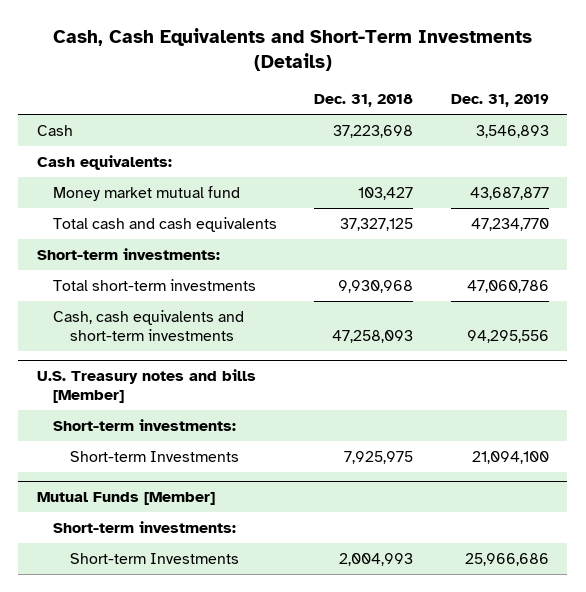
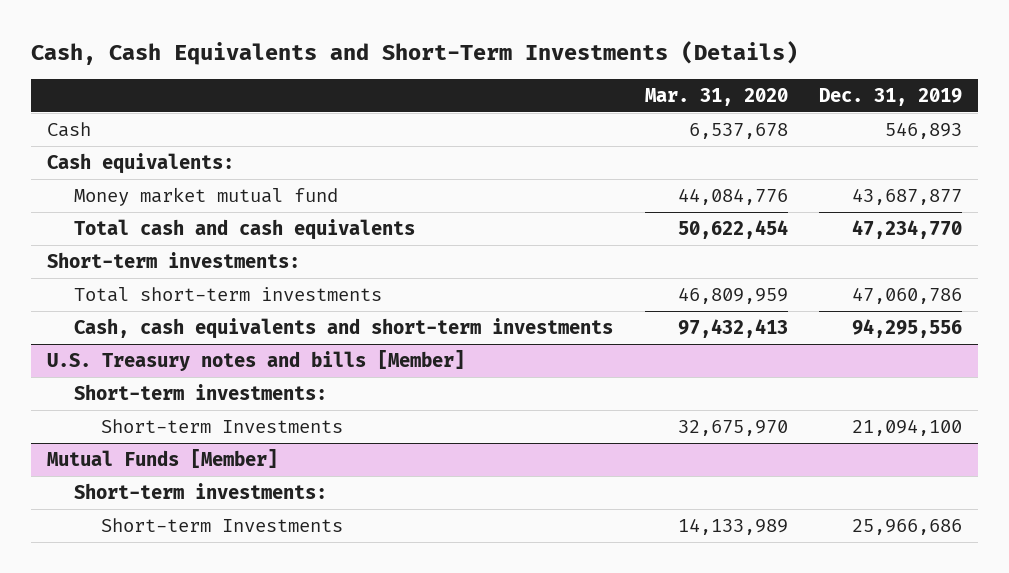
[314,94,414,108] Dec. 31, 2018 -> none
none -> [644,87,788,106] Mar. 31, 2020
[475,124,549,138] 3,546,893 -> [884,121,962,139] 546,893

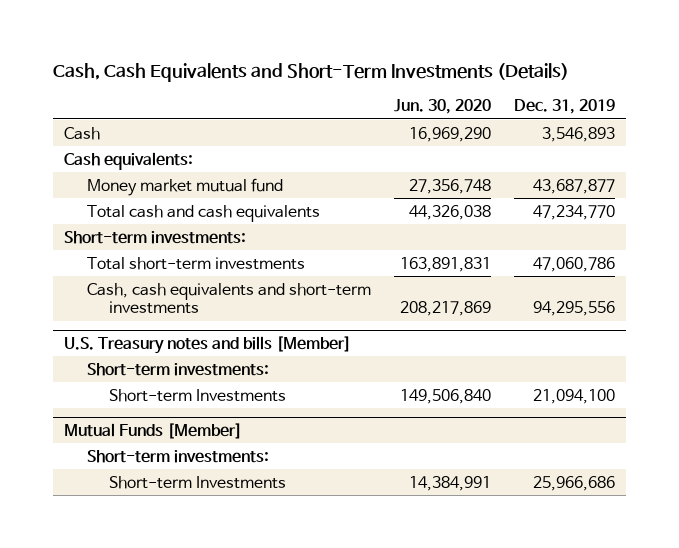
[644,87,788,106] Mar. 31, 2020 -> none
none -> [393,99,491,115] Jun. 30, 2020
[884,121,962,139] 546,893 -> [541,126,615,142] 3,546,893

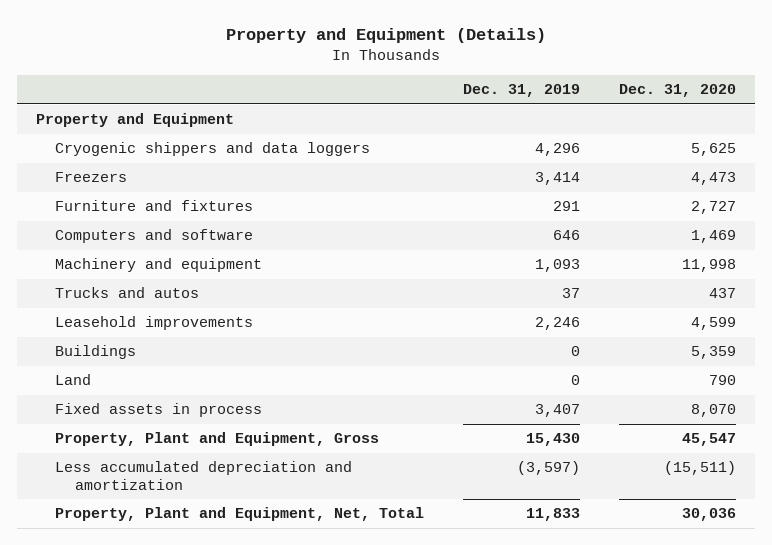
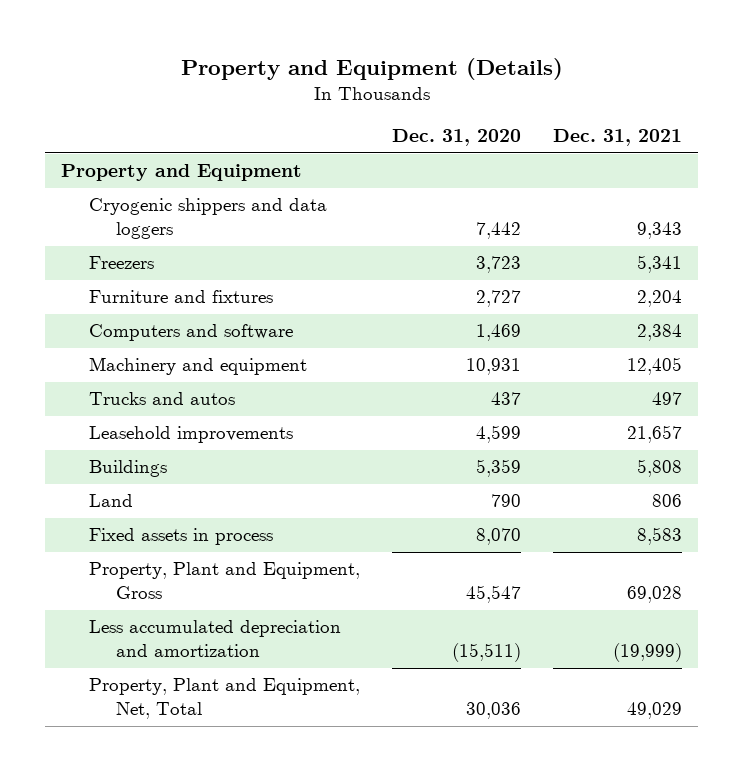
[463,84,581,98] Dec. 31, 2019 -> none
none -> [553,129,683,147] Dec. 31, 2021
[690,143,736,157] 5,625 -> [475,222,521,240] 7,442
[690,172,736,186] 4,473 -> [475,256,521,274] 3,723
[681,259,736,273] 11,998 -> [465,358,521,376] 10,931

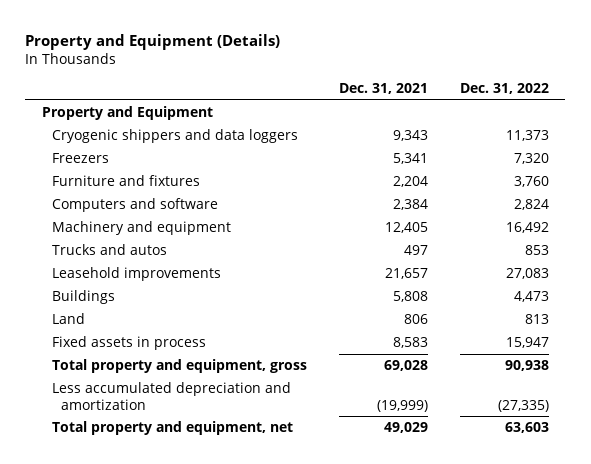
[391,129,521,147] Dec. 31, 2020 -> none
none -> [460,83,550,95] Dec. 31, 2022
[88,562,360,600] Property, Plant and Equipment, Gross -> [51,359,307,374] Total property and equipment, gross
[88,678,360,720] Property, Plant and Equipment, Net, Total -> [51,421,293,436] Total property and equipment, net

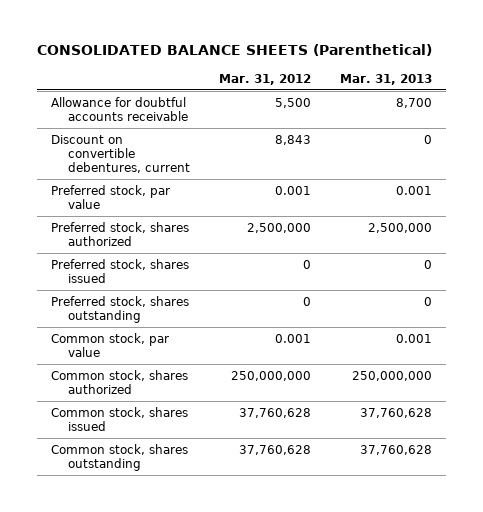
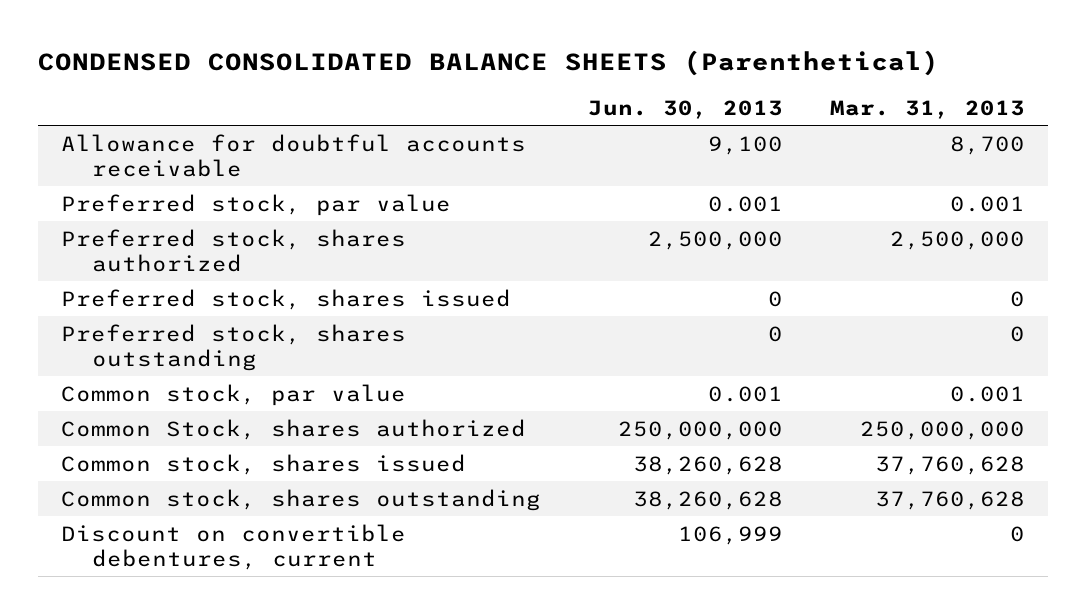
[36,44,432,57] CONSOLIDATED BALANCE SHEETS (Parenthetical) -> [38,49,940,76] CONDENSED CONSOLIDATED BALANCE SHEETS (Parenthetical)
[218,73,311,85] Mar. 31, 2012 -> none
none -> [588,99,784,119] Jun. 30, 2013
[51,369,189,394] Common stock, shares authorized -> [61,418,527,440] Common Stock, shares authorized
[51,134,191,173] Discount on convertible debentures, current -> [61,523,407,570] Discount on convertible debentures, current

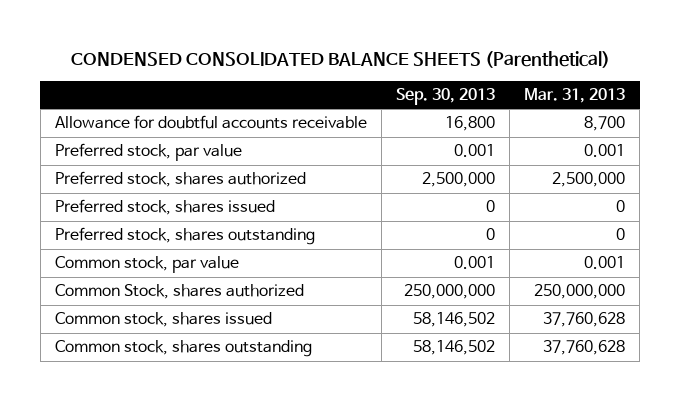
[588,99,784,119] Jun. 30, 2013 -> none
none -> [396,88,496,106] Sep. 30, 2013
[61,523,407,570] Discount on convertible debentures, current -> none

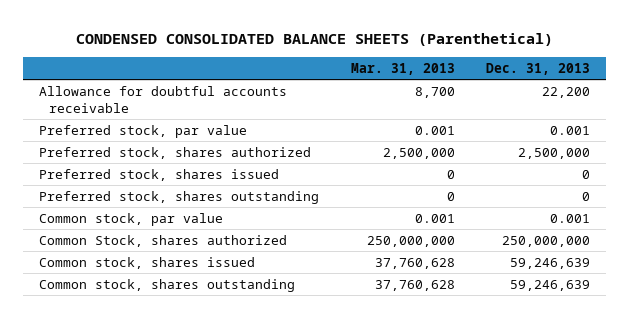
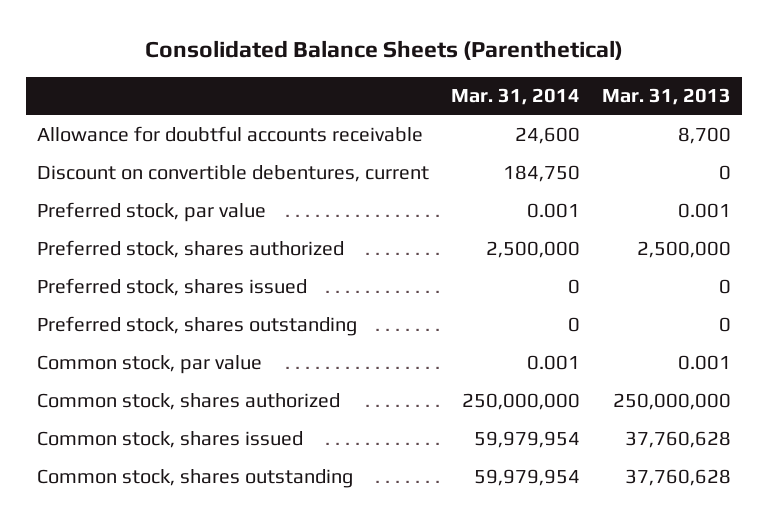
[75,32,553,46] CONDENSED CONSOLIDATED BALANCE SHEETS (Parenthetical) -> [145,39,624,60] Consolidated Balance Sheets (Parenthetical)
[486,62,591,75] Dec. 31, 2013 -> none
none -> [451,88,581,106] Mar. 31, 2014
none -> [36,165,429,183] Discount on convertible debentures, current
[39,234,288,247] Common Stock, shares authorized -> [36,393,340,411] Common stock, shares authorized

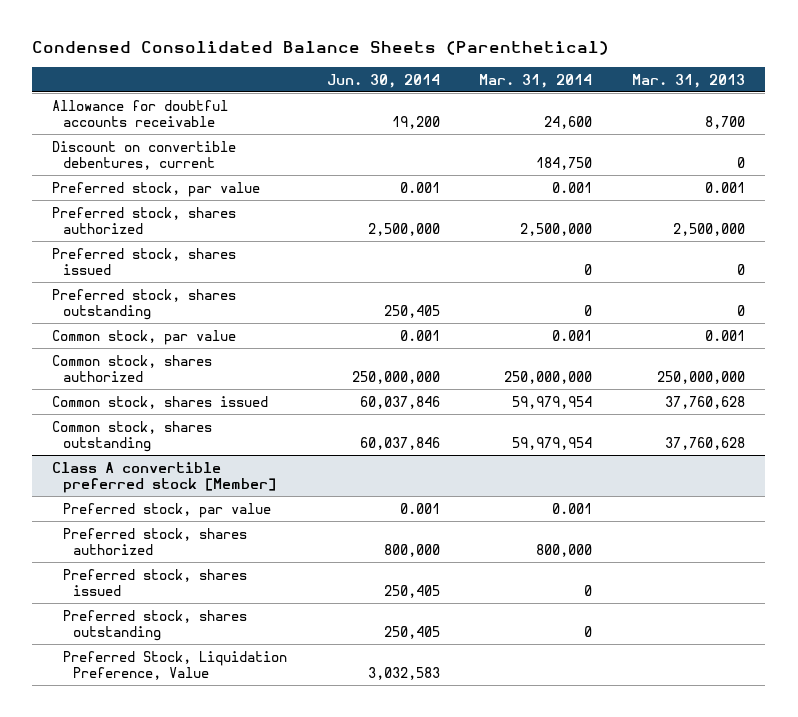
[145,39,624,60] Consolidated Balance Sheets (Parenthetical) -> [32,41,610,56] Condensed Consolidated Balance Sheets (Parenthetical)
none -> [326,73,440,88] Jun. 30, 2014
none -> [52,461,276,493] Class A convertible preferred stock [Member]
none -> [62,502,271,518] Preferred stock, par value
none -> [62,527,247,555] Preferred stock, shares authorized
none -> [62,568,247,596] Preferred stock, shares issued
none -> [62,609,247,641] Preferred stock, shares outstanding
none -> [62,650,287,680] Preferred Stock, Liquidation Preference, Value

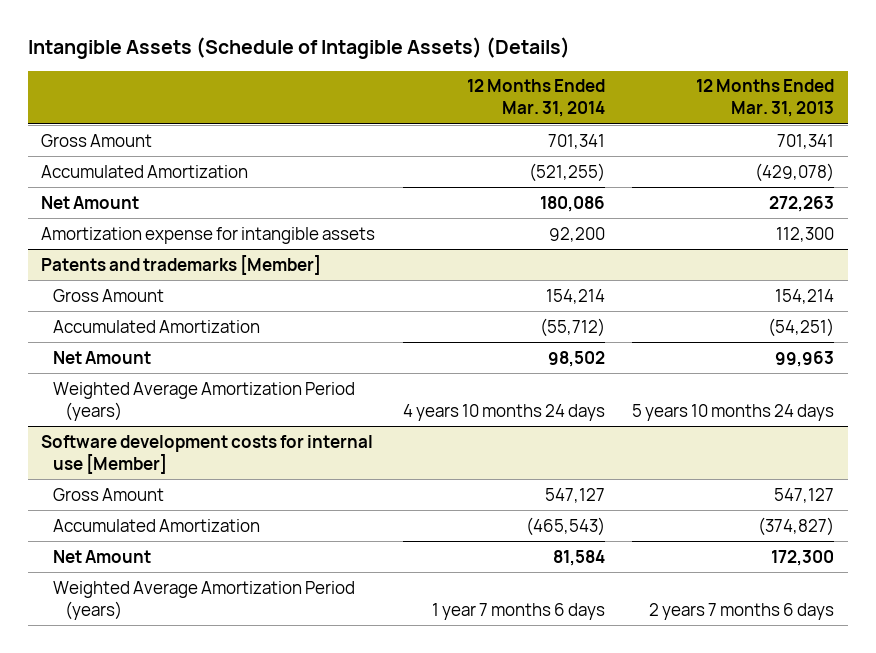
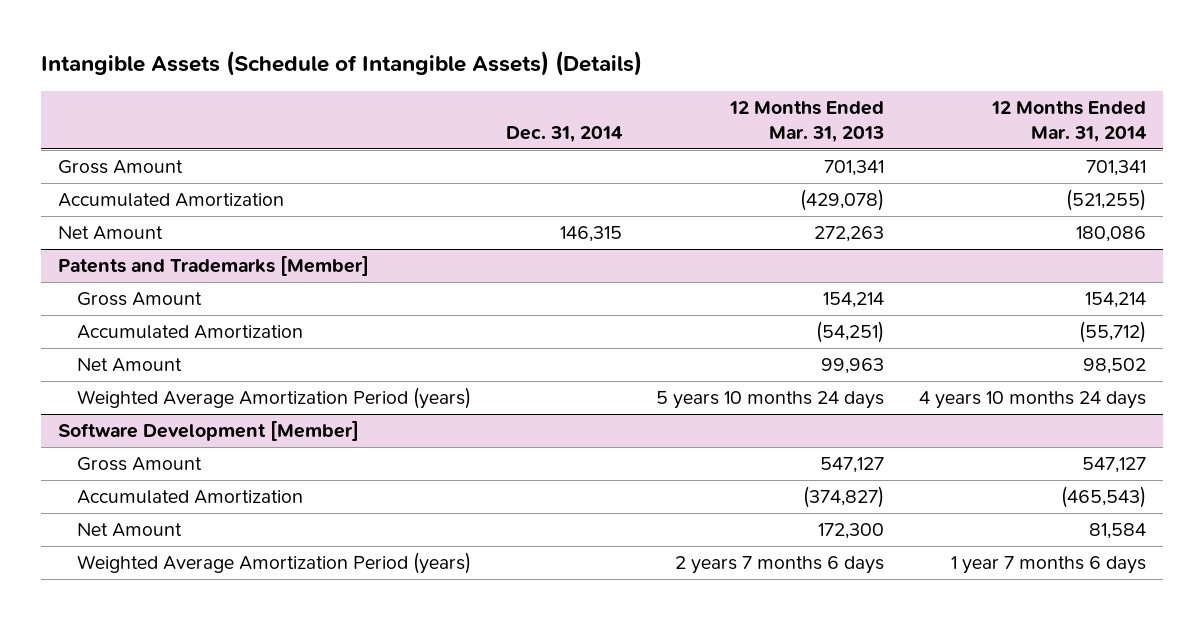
[27,36,570,59] Intangible Assets (Schedule of Intagible Assets) (Details) -> [40,51,642,77] Intangible Assets (Schedule of Intangible Assets) (Details)
none -> [505,125,623,142] Dec. 31, 2014
[41,226,376,244] Amortization expense for intangible assets -> none
[41,254,322,275] Patents and trademarks [Member] -> [57,255,369,277] Patents and Trademarks [Member]
[41,434,374,474] Software development costs for internal use [Member] -> none
none -> [57,420,359,442] Software Development [Member]

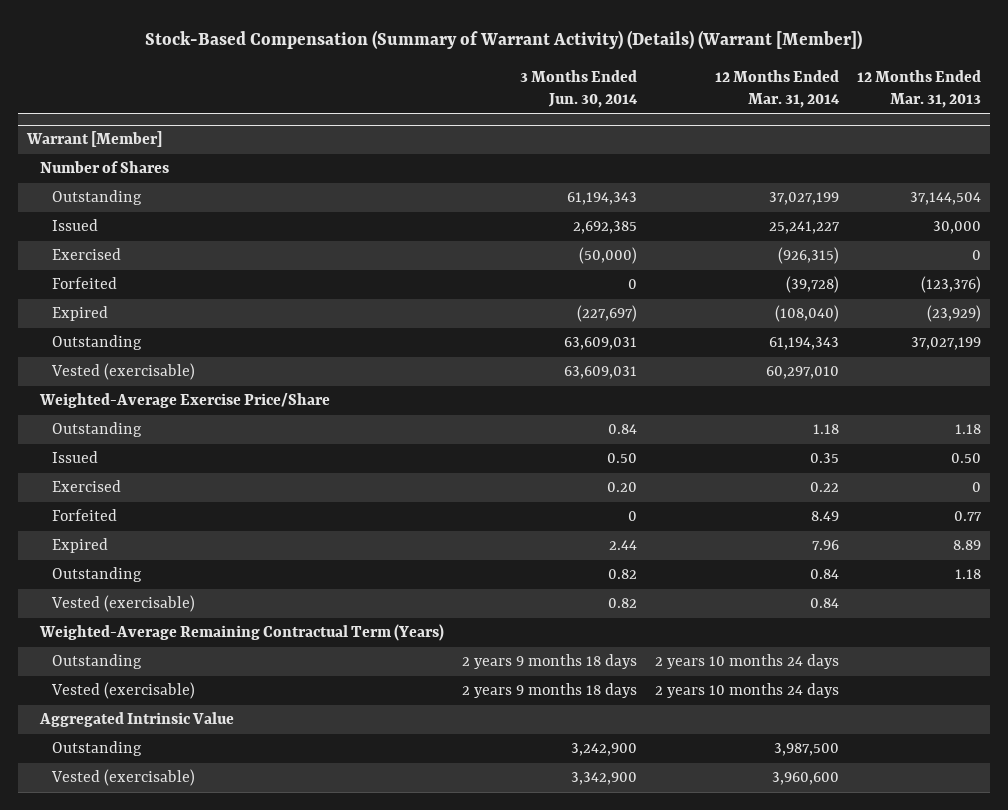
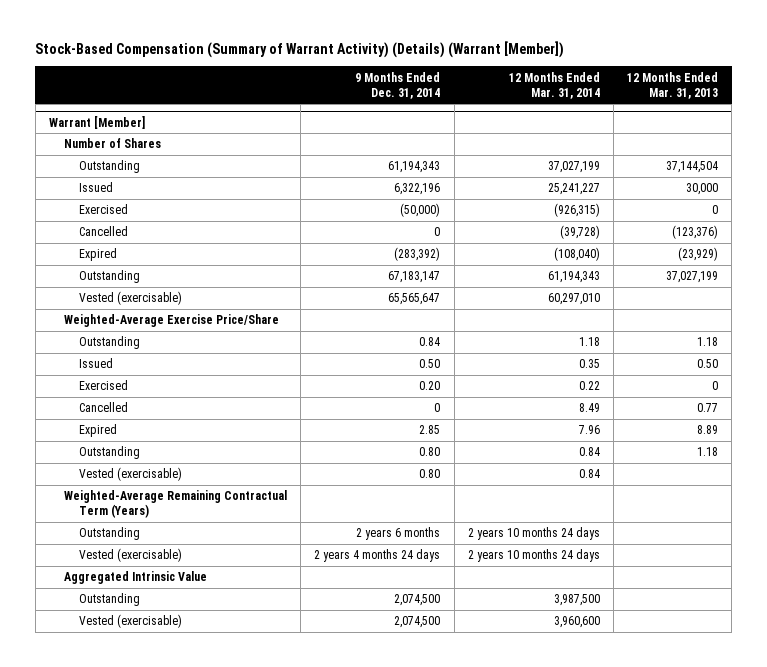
[519,69,638,109] 3 Months Ended Jun. 30, 2014 -> none
none -> [355,71,441,99] 9 Months Ended Dec. 31, 2014
[52,277,118,290] Forfeited -> [79,226,129,237] Cancelled
[52,509,118,522] Forfeited -> [79,402,129,413] Cancelled

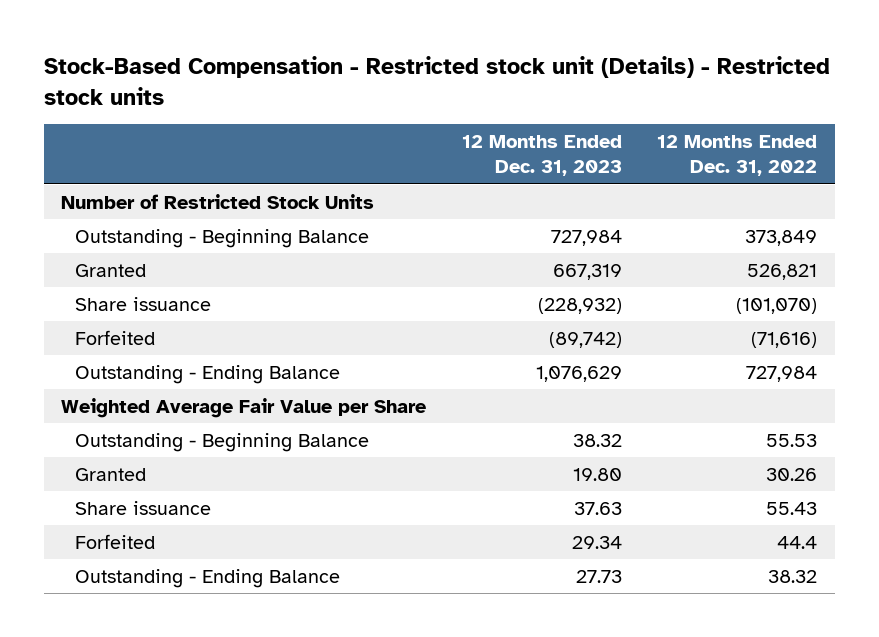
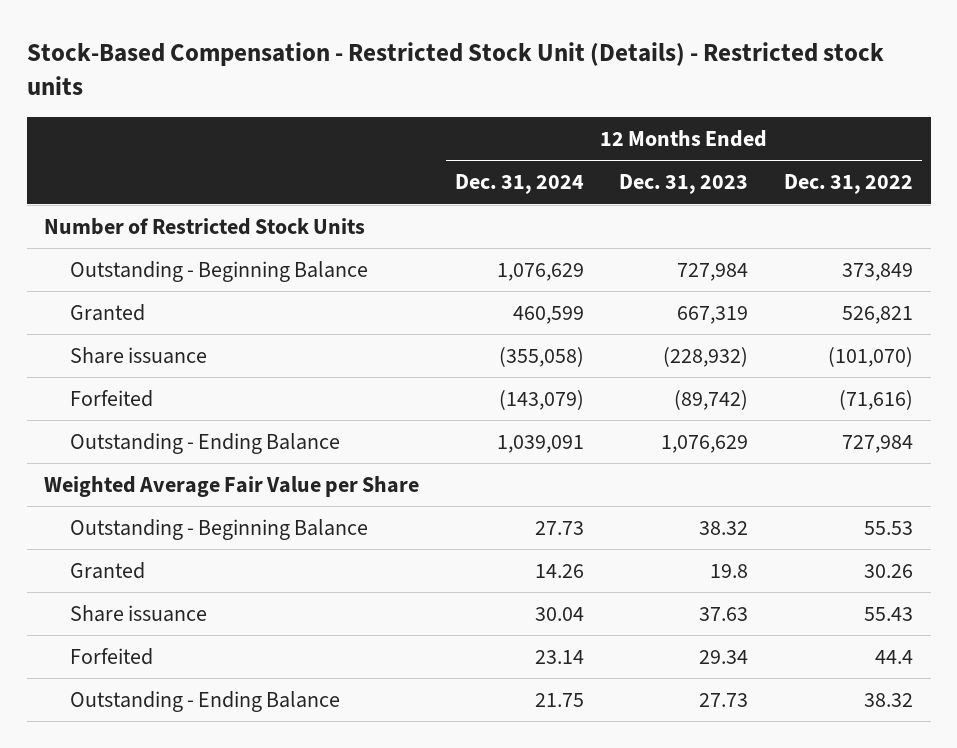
[43,56,830,105] Stock-Based Compensation - Restricted stock unit (Details) - Restricted stock units -> [26,41,884,95] Stock-Based Compensation - Restricted Stock Unit (Details) - Restricted stock units
none -> [454,174,584,195] Dec. 31, 2024
[572,467,622,481] 19.80 -> [710,563,749,578] 19.8

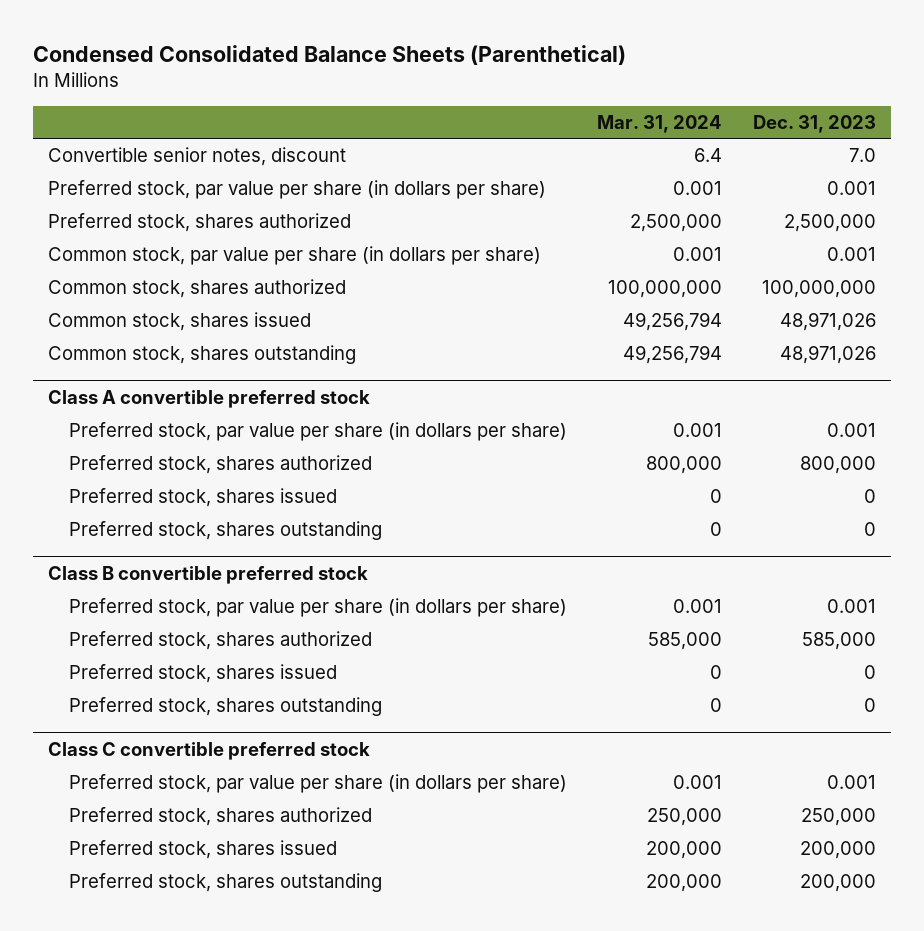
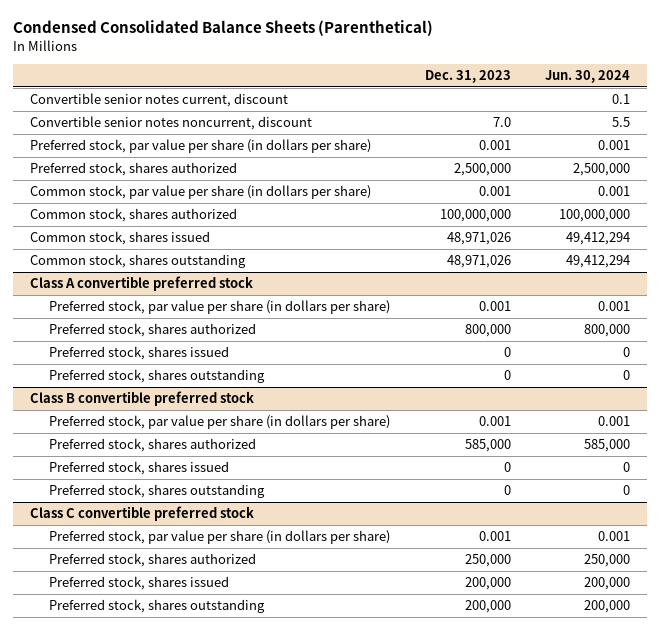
[597,114,723,133] Mar. 31, 2024 -> none
none -> [545,70,631,84] Jun. 30, 2024
none -> [29,93,288,108] Convertible senior notes current, discount
[48,147,347,167] Convertible senior notes, discount -> [29,116,312,131] Convertible senior notes noncurrent, discount

